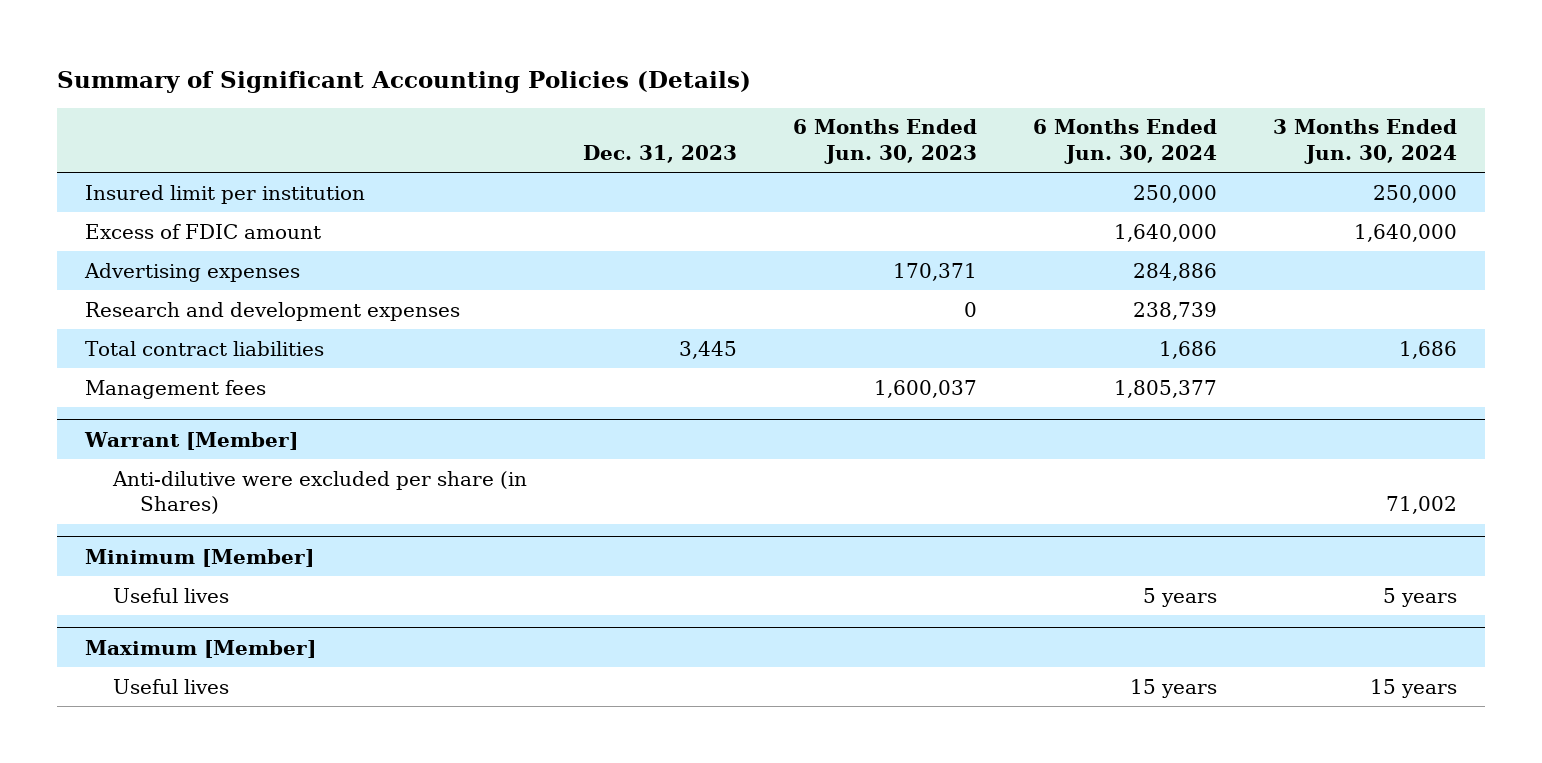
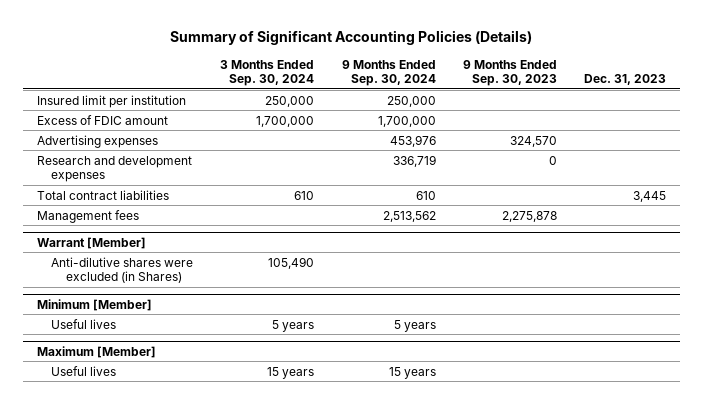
[792,119,977,164] 6 Months Ended Jun. 30, 2023 -> none
[1032,119,1217,164] 6 Months Ended Jun. 30, 2024 -> none
[1272,119,1457,164] 3 Months Ended Jun. 30, 2024 -> none
none -> [220,60,315,87] 3 Months Ended Sep. 30, 2024
none -> [341,60,436,87] 9 Months Ended Sep. 30, 2024
none -> [462,60,557,87] 9 Months Ended Sep. 30, 2023
[111,470,527,515] Anti-dilutive were excluded per share (in Shares) -> [51,256,194,283] Anti-dilutive shares were excluded (in Shares)

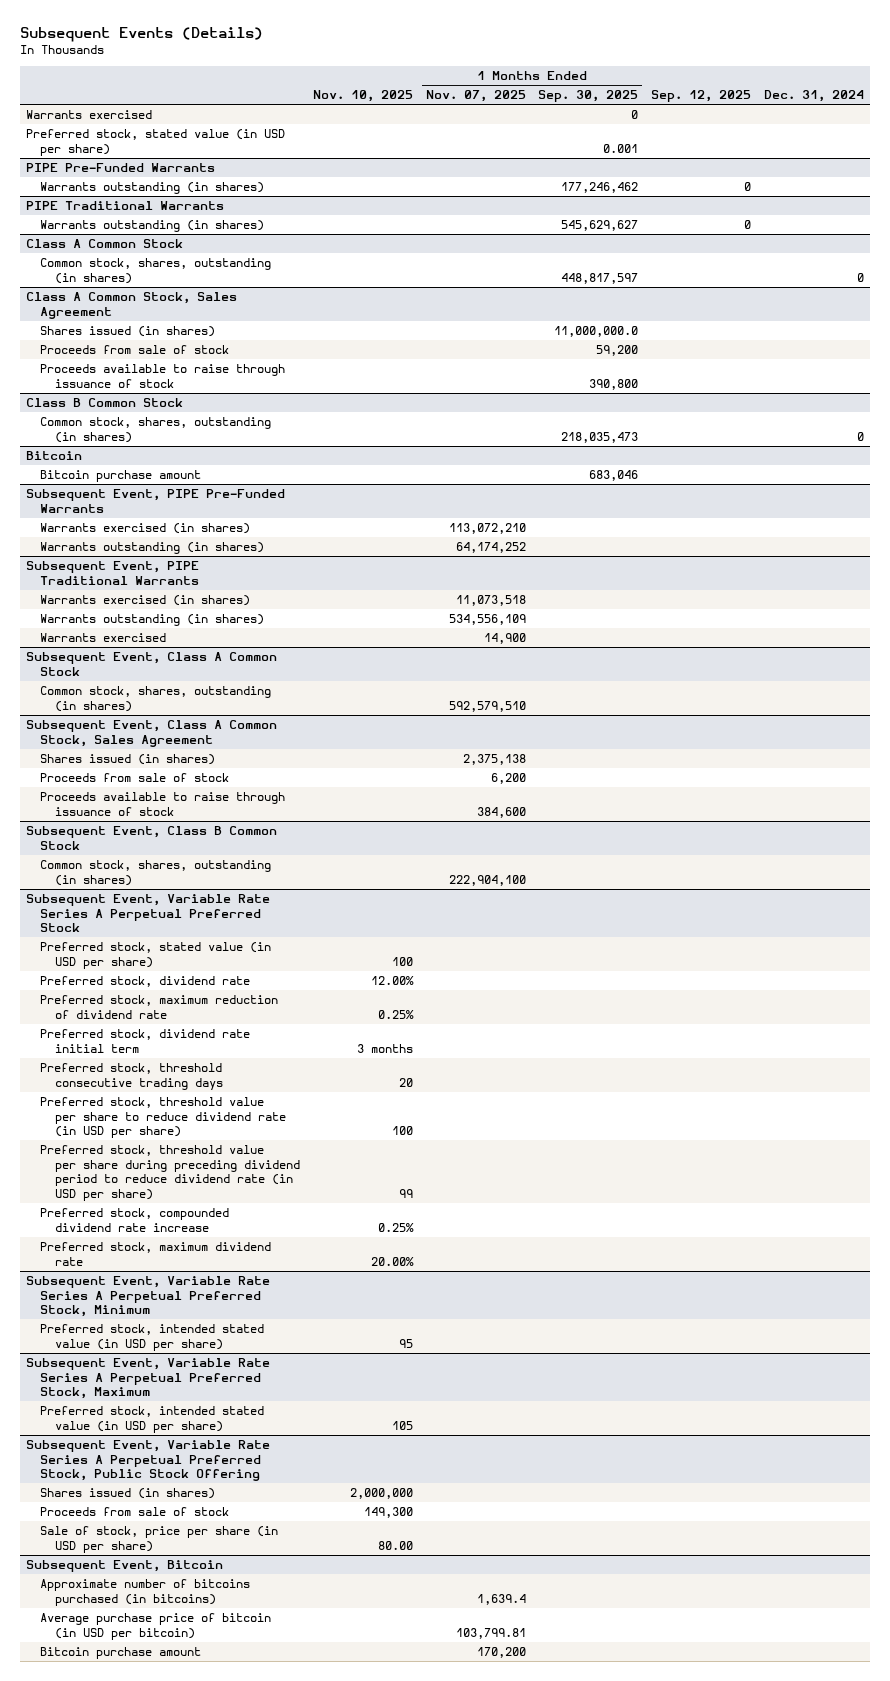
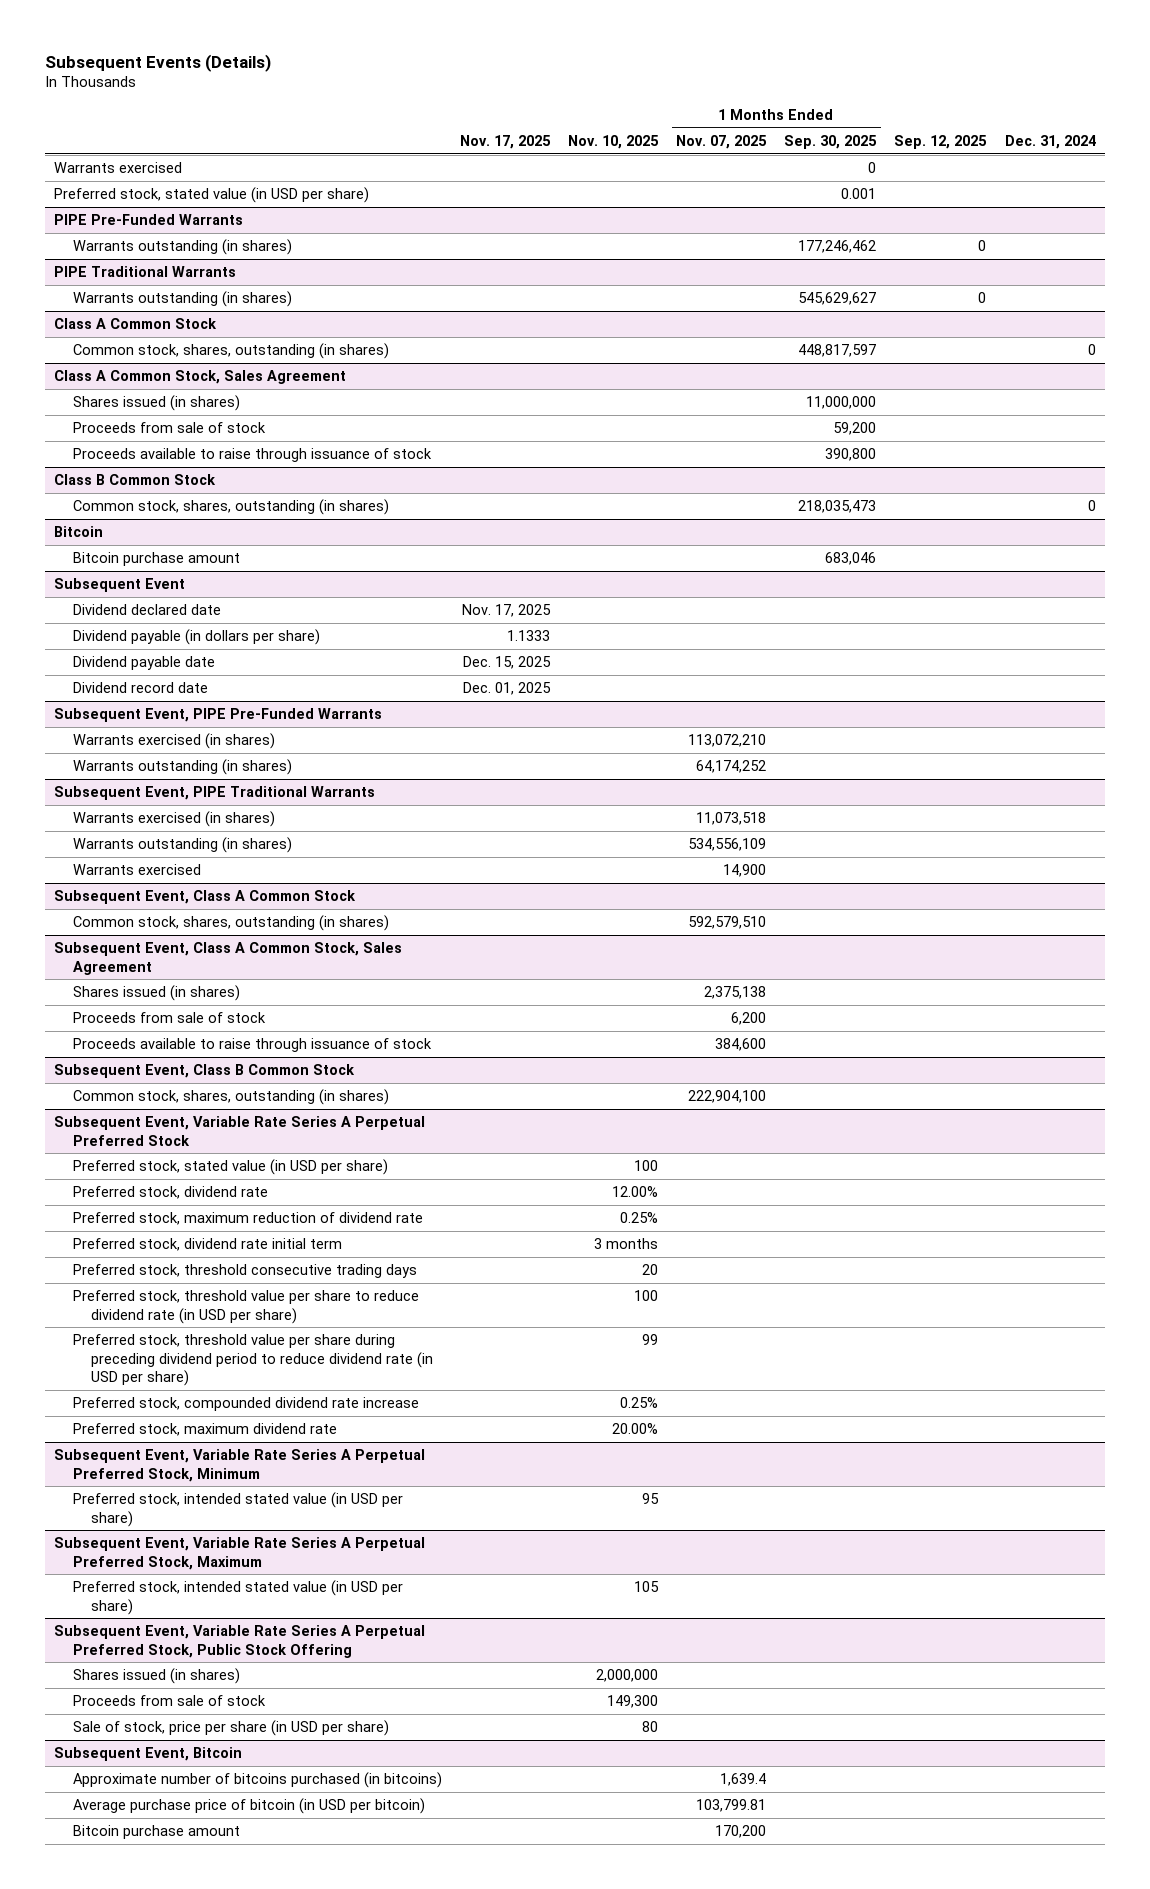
none -> [459,134,551,149] Nov. 17, 2025
[554,326,639,338] 11,000,000.0 -> [806,396,877,410] 11,000,000
none -> [54,578,186,593] Subsequent Event
none -> [72,604,221,616] Dividend declared date
none -> [72,629,320,646] Dividend payable (in dollars per share)
none -> [72,656,215,671] Dividend payable date
none -> [72,682,208,694] Dividend record date
[377,1540,413,1550] 80.00 -> [641,1721,658,1733] 80

